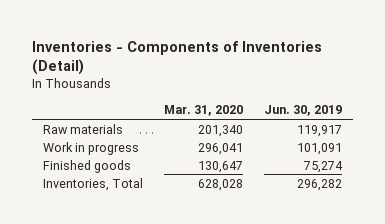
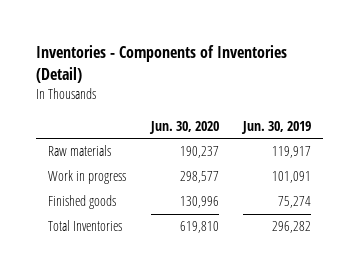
[164,105,244,117] Mar. 31, 2020 -> none
none -> [148,120,219,134] Jun. 30, 2020
[42,177,143,191] Inventories, Total -> [48,220,123,232] Total Inventories

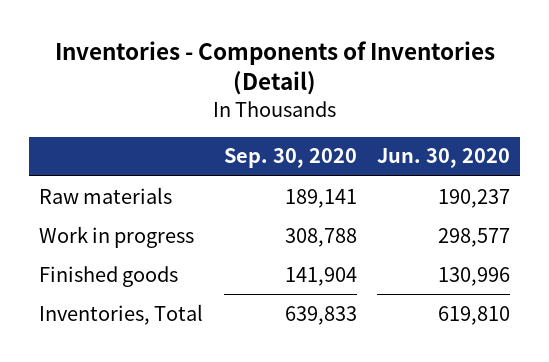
[240,120,311,134] Jun. 30, 2019 -> none
none -> [223,148,357,169] Sep. 30, 2020
[48,220,123,232] Total Inventories -> [39,303,204,325] Inventories, Total

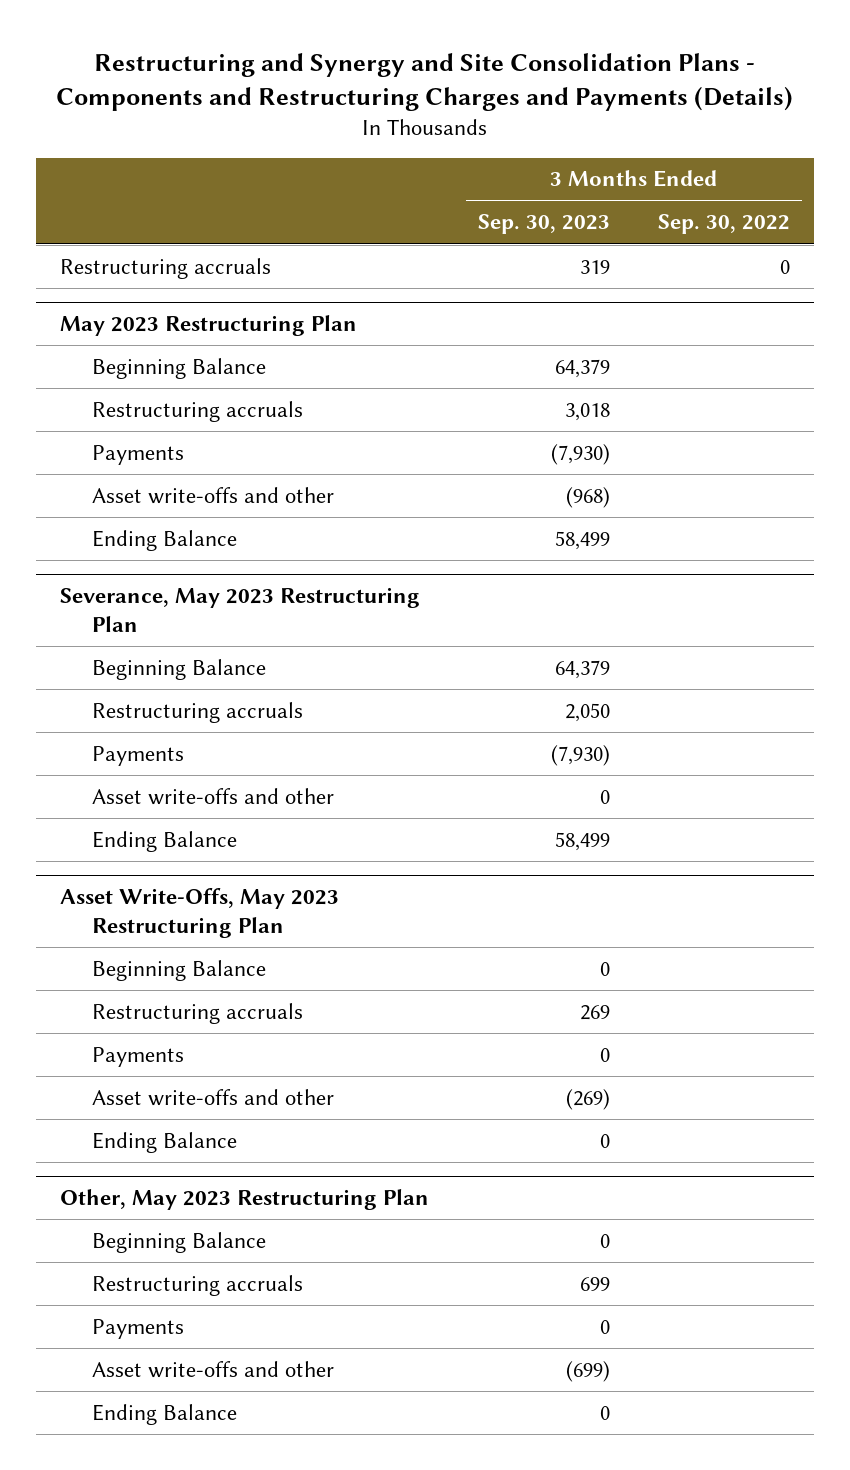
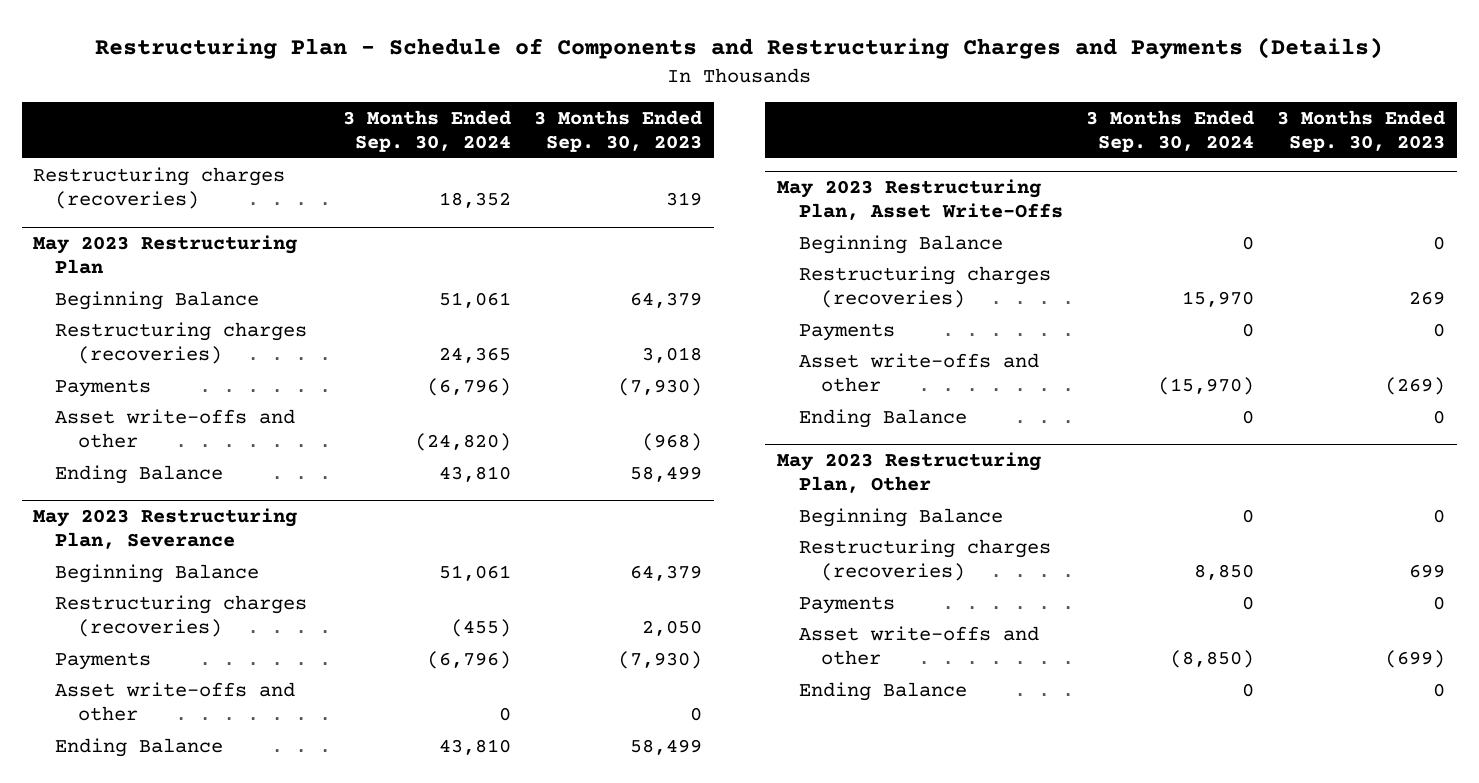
[56,52,794,112] Restructuring and Synergy and Site Consolidation Plans - Components and Restructuring Charges and Payments (Details) -> [95,36,1384,59] Restructuring Plan - Schedule of Components and Restructuring Charges and Payments (Details)
[658,214,791,235] Sep. 30, 2022 -> none
none -> [342,109,511,152] 3 Months Ended Sep. 30, 2024
[60,257,272,279] Restructuring accruals -> [33,166,286,209] Restructuring charges (recoveries)
[91,400,303,422] Restructuring accruals -> [55,321,308,364] Restructuring charges (recoveries)
[60,587,421,632] Severance, May 2023 Restructuring Plan -> [33,507,298,549] May 2023 Restructuring Plan, Severance
[91,701,303,723] Restructuring accruals -> [55,594,308,637] Restructuring charges (recoveries)
[60,888,340,938] Asset Write-Offs, May 2023 Restructuring Plan -> [776,178,1063,220] May 2023 Restructuring Plan, Asset Write-Offs
[91,1002,303,1024] Restructuring accruals -> [798,265,1051,308] Restructuring charges (recoveries)
[60,1189,430,1211] Other, May 2023 Restructuring Plan -> [776,451,1041,493] May 2023 Restructuring Plan, Other
[91,1274,303,1296] Restructuring accruals -> [798,538,1051,581] Restructuring charges (recoveries)

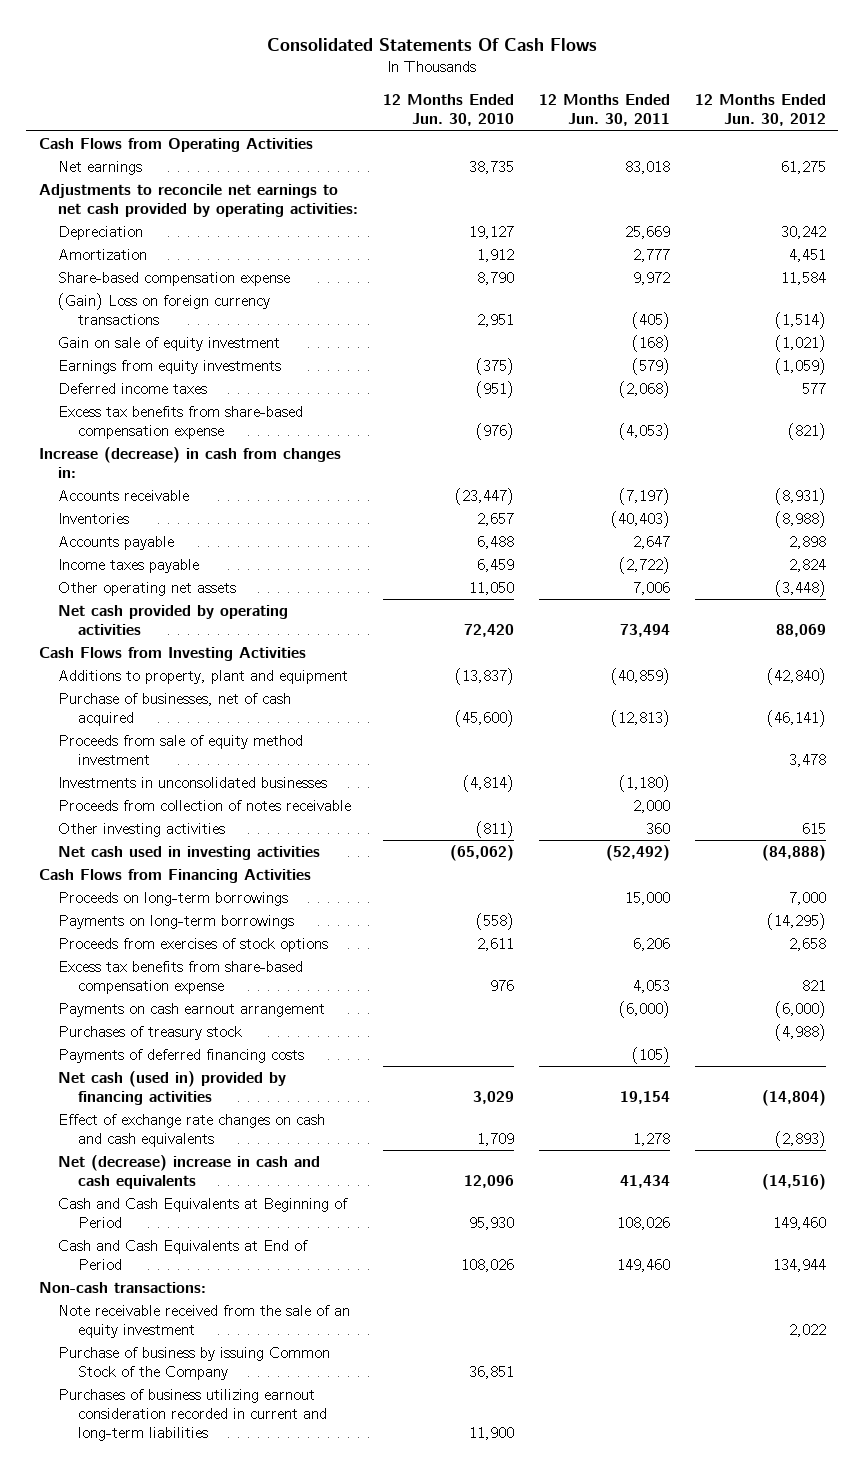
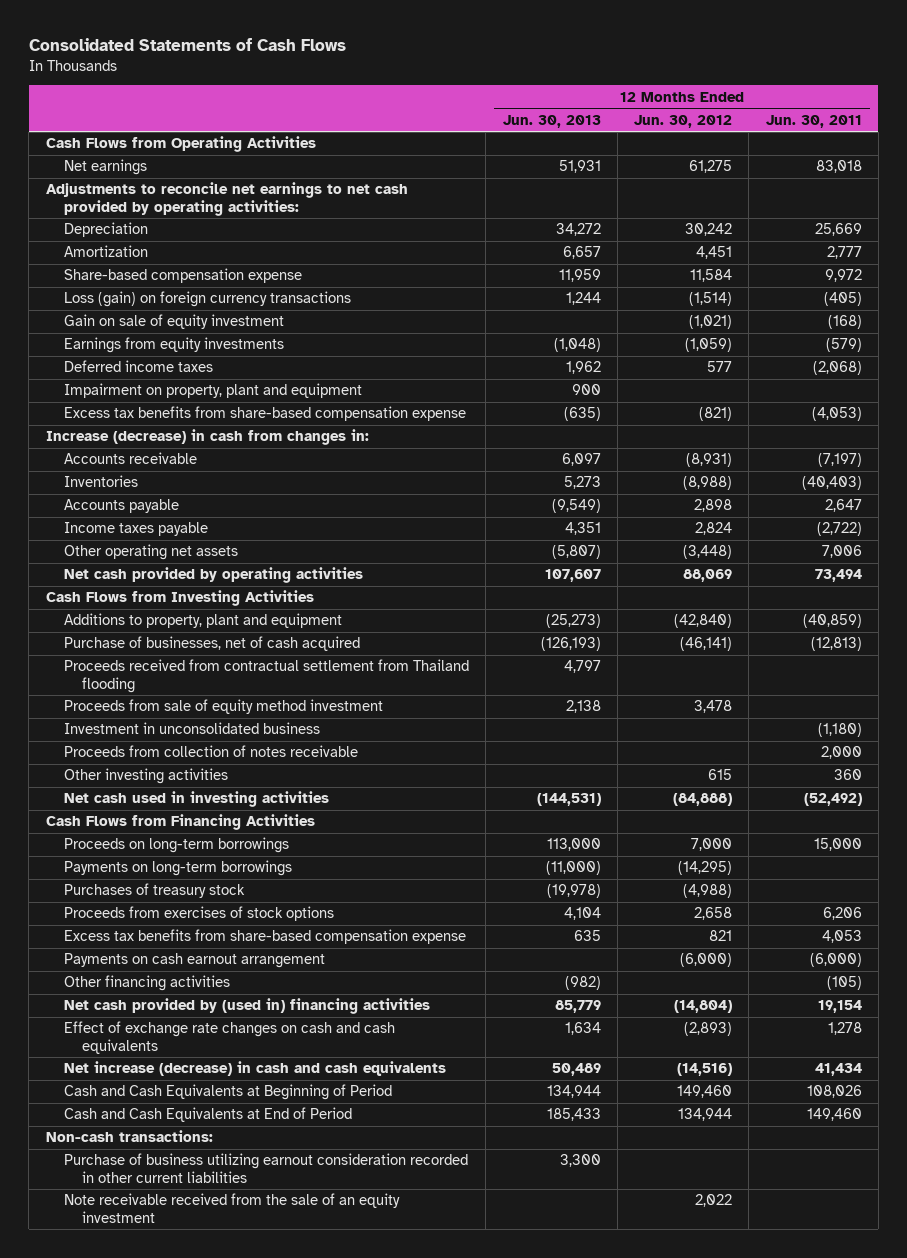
[267,38,598,52] Consolidated Statements Of Cash Flows -> [28,38,346,52] Consolidated Statements of Cash Flows
[383,94,515,127] 12 Months Ended Jun. 30, 2010 -> none
none -> [502,114,601,128] Jun. 30, 2013
[58,293,271,326] (Gain) Loss on foreign currency transactions -> [64,291,352,308] Loss (gain) on foreign currency transactions
none -> [64,383,363,399] Impairment on property, plant and equipment
none -> [64,659,470,693] Proceeds received from contractual settlement from Thailand flooding
[58,777,328,789] Investments in unconsolidated businesses -> [64,722,321,735] Investment in unconsolidated business
[58,1026,243,1041] Purchases of treasury stock -> [64,883,246,899] Purchases of treasury stock
[58,1049,305,1064] Payments of deferred financing costs -> none
none -> [64,975,231,992] Other financing activities
[58,1071,287,1106] Net cash (used in) provided by financing activities -> [64,998,431,1015] Net cash provided by (used in) financing activities
[58,1155,321,1190] Net (decrease) increase in cash and cash equivalents -> [64,1061,447,1077] Net increase (decrease) in cash and cash equivalents
none -> [64,1153,469,1183] Purchase of business utilizing earnout consideration recorded in other current liabilities
[58,1347,331,1381] Purchase of business by issuing Common Stock of the Company -> none
[58,1389,328,1442] Purchases of business utilizing earnout consideration recorded in current and long-term liabilities -> none

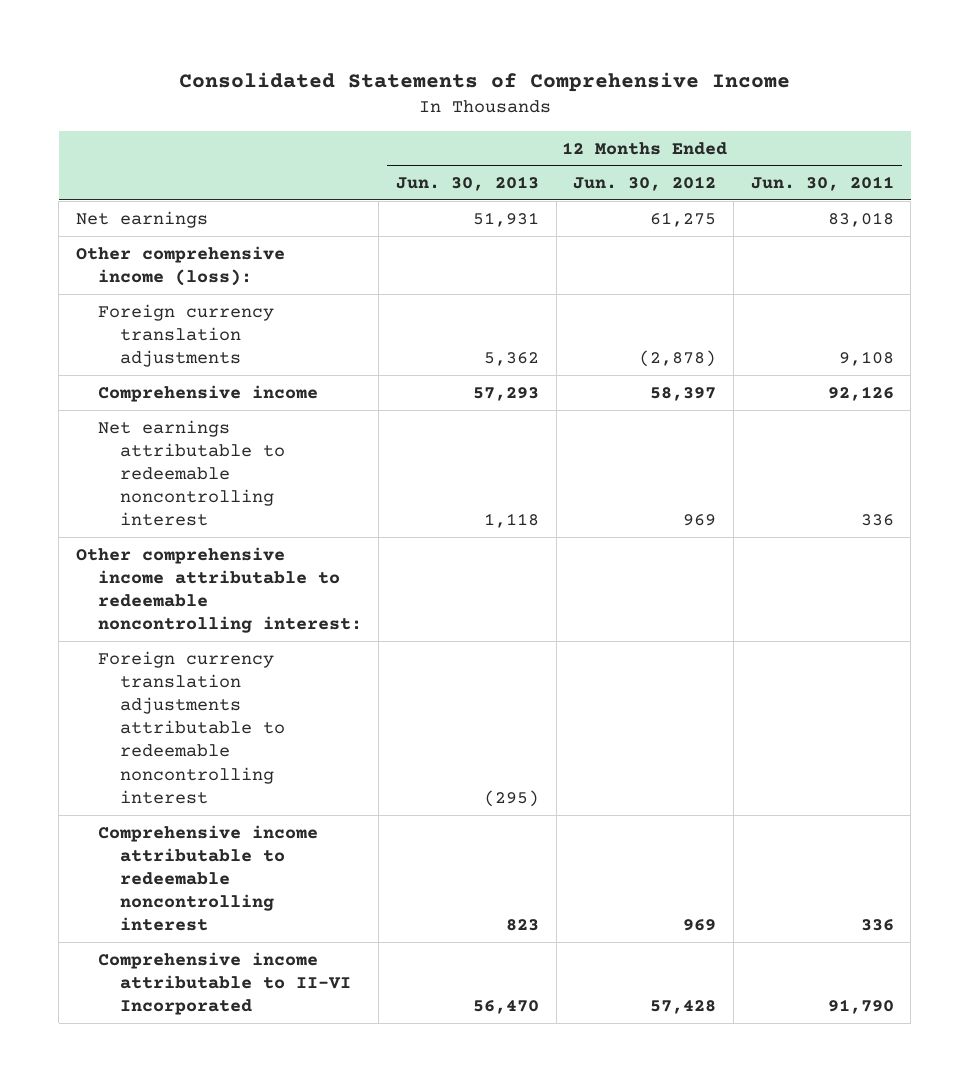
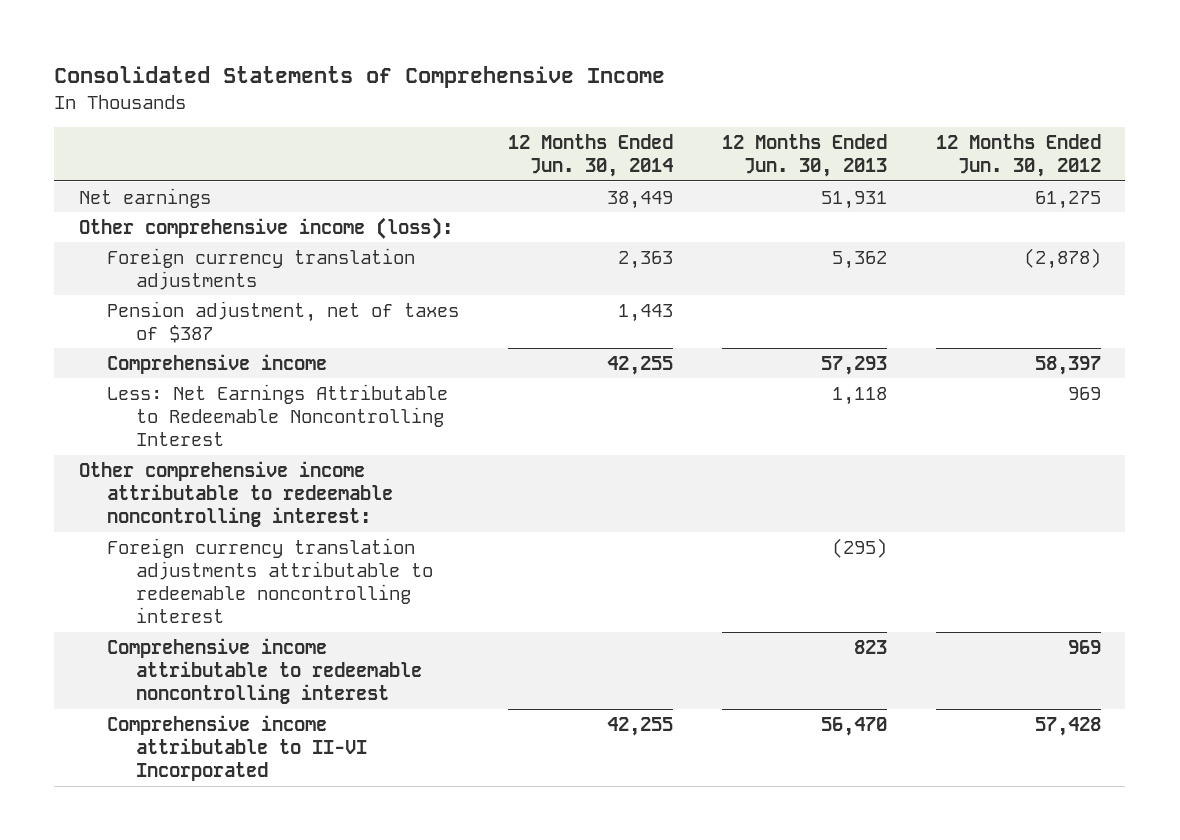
[750,176,894,192] Jun. 30, 2011 -> none
none -> [508,134,674,178] 12 Months Ended Jun. 30, 2014
none -> [107,300,460,343] Pension adjustment, net of taxes of $387
[97,419,285,527] Net earnings attributable to redeemable noncontrolling interest -> [107,383,449,446] Less: Net Earnings Attributable to Redeemable Noncontrolling Interest

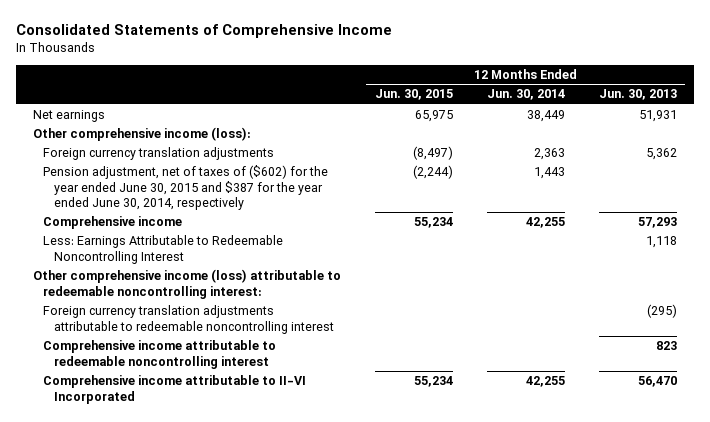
[936,134,1102,178] 12 Months Ended Jun. 30, 2012 -> none
none -> [374,89,453,101] Jun. 30, 2015
[107,300,460,343] Pension adjustment, net of taxes of $387 -> [43,165,329,210] Pension adjustment, net of taxes of ($602) for the year ended June 30, 2015 and $387 for the year ended June 30, 2014, respectively
[107,383,449,446] Less: Net Earnings Attributable to Redeemable Noncontrolling Interest -> [43,235,284,264] Less: Earnings Attributable to Redeemable Noncontrolling Interest
[78,460,394,527] Other comprehensive income attributable to redeemable noncontrolling interest: -> [32,269,341,299] Other comprehensive income (loss) attributable to redeemable noncontrolling interest:

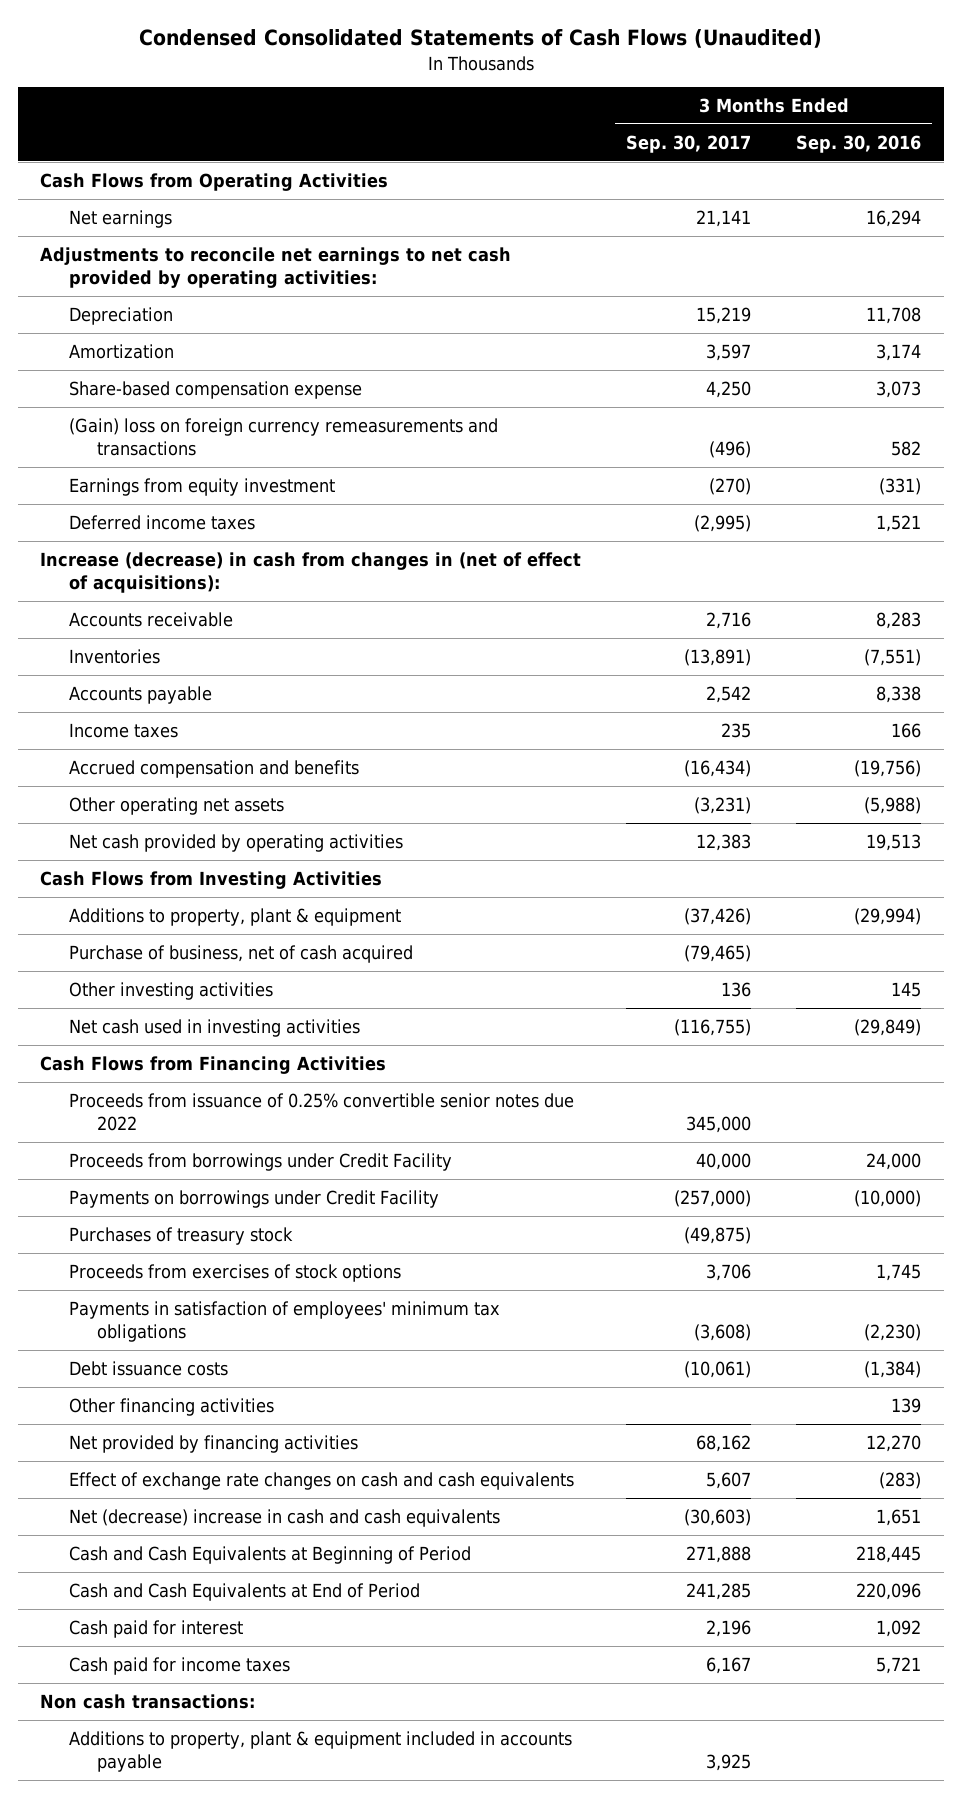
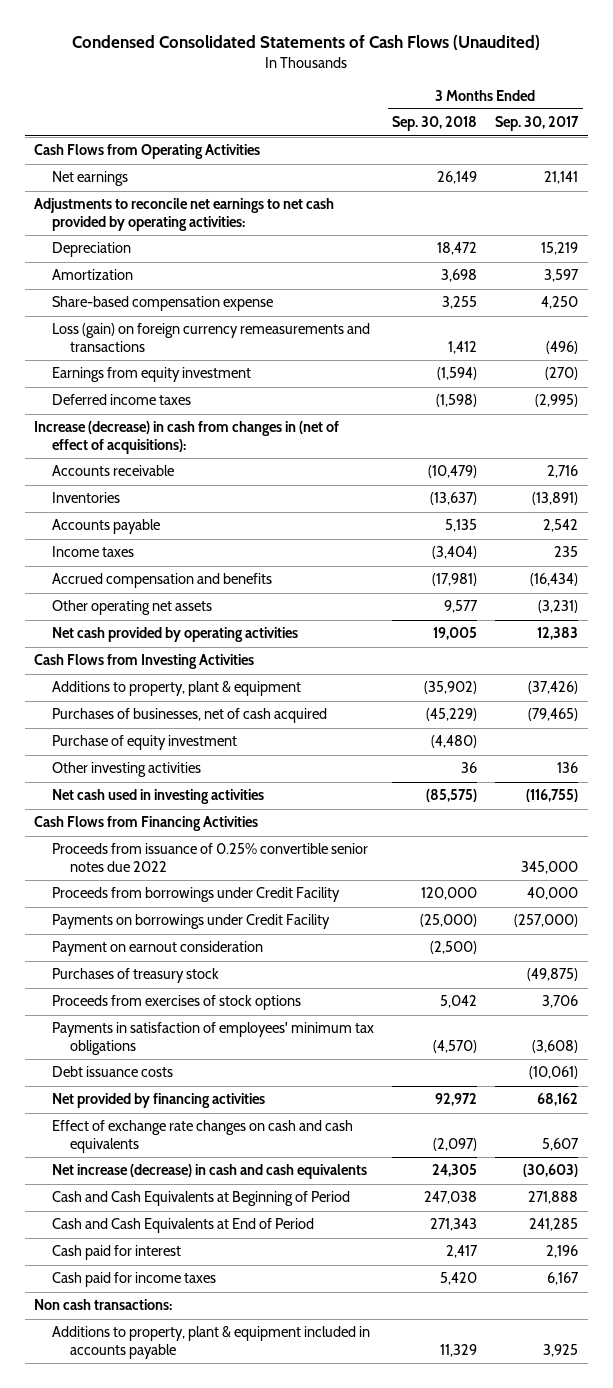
[796,134,922,153] Sep. 30, 2016 -> none
none -> [392,116,478,132] Sep. 30, 2018
[68,417,498,457] (Gain) loss on foreign currency remeasurements and transactions -> [51,323,370,352] Loss (gain) on foreign currency remeasurements and transactions
[68,944,413,963] Purchase of business, net of cash acquired -> [51,708,327,724] Purchases of businesses, net of cash acquired
none -> [51,735,237,751] Purchase of equity investment
none -> [51,941,263,957] Payment on earnout consideration
[68,1397,274,1416] Other financing activities -> none
[68,1508,500,1527] Net (decrease) increase in cash and cash equivalents -> [51,1164,367,1180] Net increase (decrease) in cash and cash equivalents

